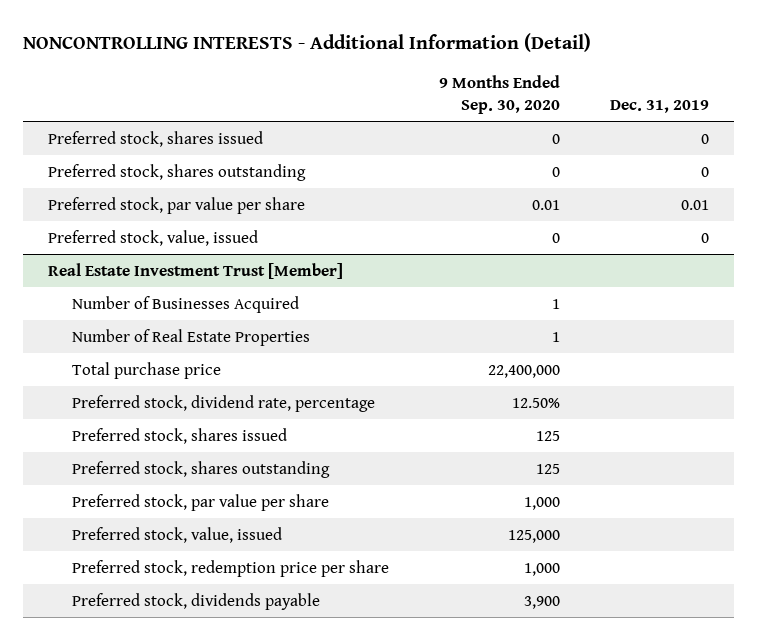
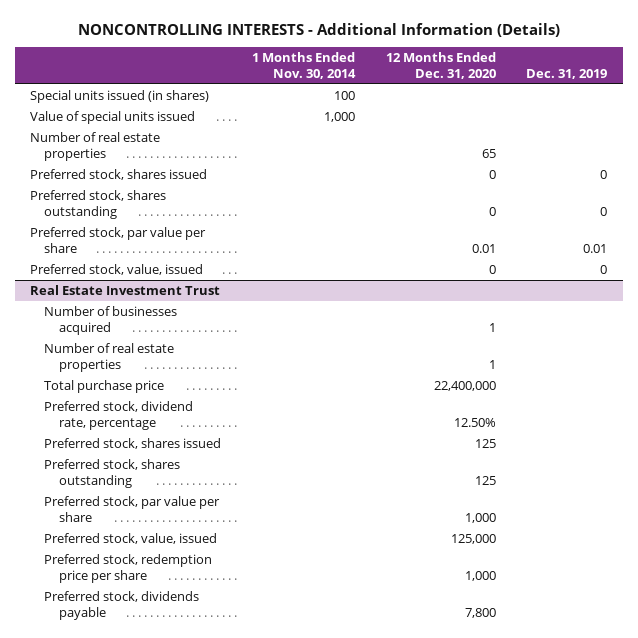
[23,33,592,53] NONCONTROLLING INTERESTS - Additional Information (Detail) -> [77,22,560,37] NONCONTROLLING INTERESTS - Additional Information (Details)
[439,75,561,114] 9 Months Ended Sep. 30, 2020 -> none
none -> [252,52,357,80] 1 Months Ended Nov. 30, 2014
none -> [385,52,496,80] 12 Months Ended Dec. 31, 2020
none -> [30,89,210,103] Special units issued (in shares)
none -> [30,110,196,124] Value of special units issued
none -> [30,131,161,161] Number of real estate properties
[47,262,343,279] Real Estate Investment Trust [Member] -> [30,284,221,295] Real Estate Investment Trust
[72,295,300,313] Number of Businesses Acquired -> [44,305,178,335] Number of businesses acquired
[72,328,311,346] Number of Real Estate Properties -> [44,342,175,372] Number of real estate properties

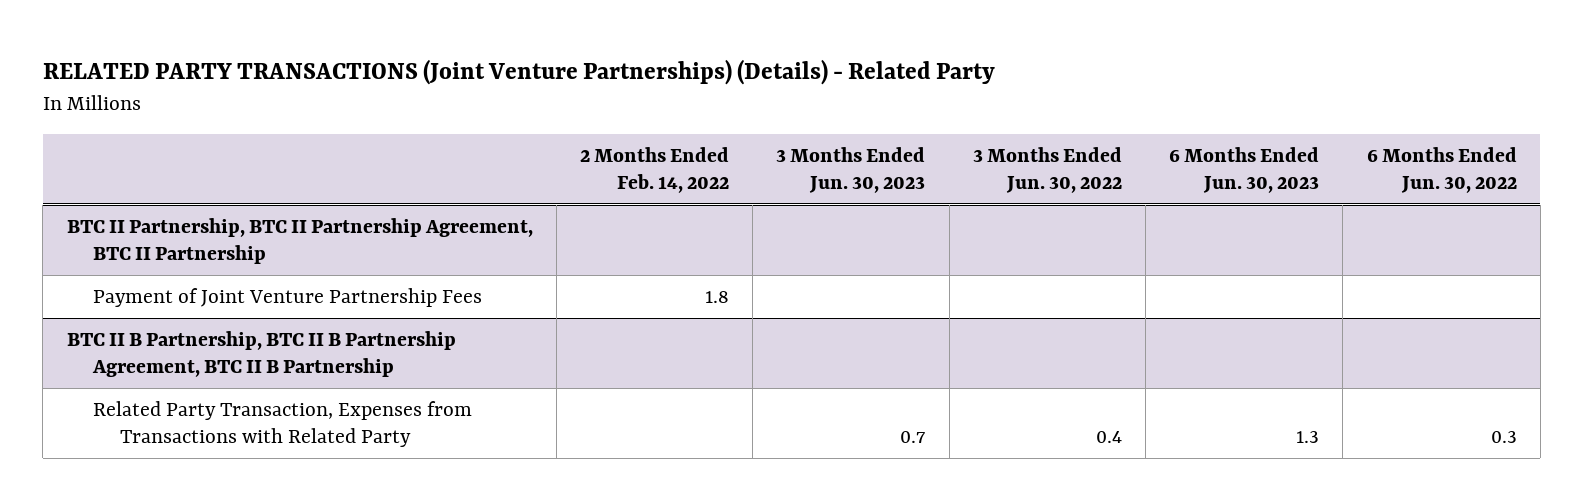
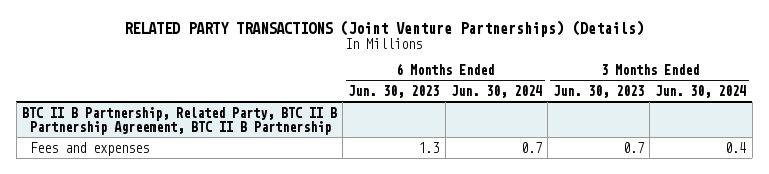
[42,59,995,86] RELATED PARTY TRANSACTIONS (Joint Venture Partnerships) (Details) - Related Party -> [124,19,645,37] RELATED PARTY TRANSACTIONS (Joint Venture Partnerships) (Details)
[580,146,730,194] 2 Months Ended Feb. 14, 2022 -> none
[972,146,1122,194] 3 Months Ended Jun. 30, 2022 -> none
[1366,146,1517,194] 6 Months Ended Jun. 30, 2022 -> none
none -> [450,85,542,99] Jun. 30, 2024
none -> [655,85,747,99] Jun. 30, 2024
[66,218,533,265] BTC II Partnership, BTC II Partnership Agreement, BTC II Partnership -> none
[93,288,483,308] Payment of Joint Venture Partnership Fees -> none
[66,331,456,378] BTC II B Partnership, BTC II B Partnership Agreement, BTC II B Partnership -> [22,106,338,135] BTC II B Partnership, Related Party, BTC II B Partnership Agreement, BTC II B Partnership
[93,401,473,448] Related Party Transaction, Expenses from Transactions with Related Party -> [29,141,149,156] Fees and expenses

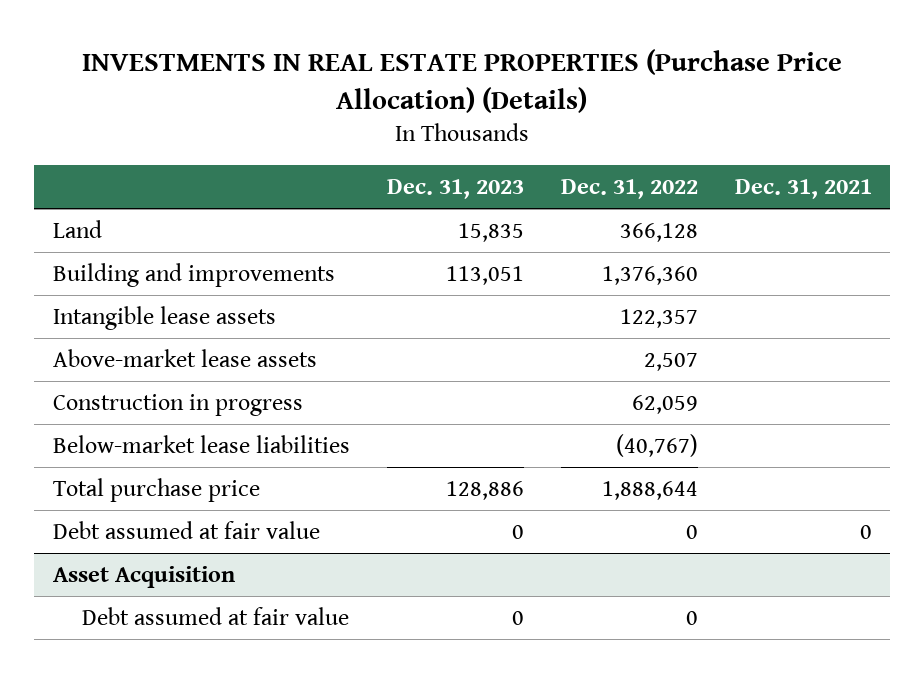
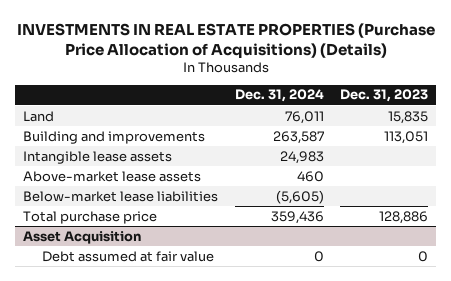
[82,49,843,113] INVESTMENTS IN REAL ESTATE PROPERTIES (Purchase Price Allocation) (Details) -> [16,22,435,58] INVESTMENTS IN REAL ESTATE PROPERTIES (Purchase Price Allocation of Acquisitions) (Details)
[560,179,698,200] Dec. 31, 2022 -> none
[734,179,872,200] Dec. 31, 2021 -> none
none -> [234,89,324,103] Dec. 31, 2024
[52,394,303,417] Construction in progress -> none
[52,521,320,540] Debt assumed at fair value -> none

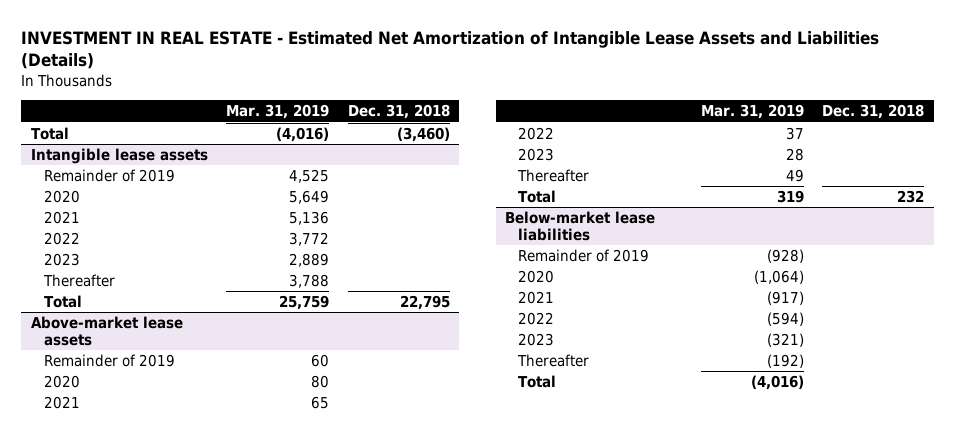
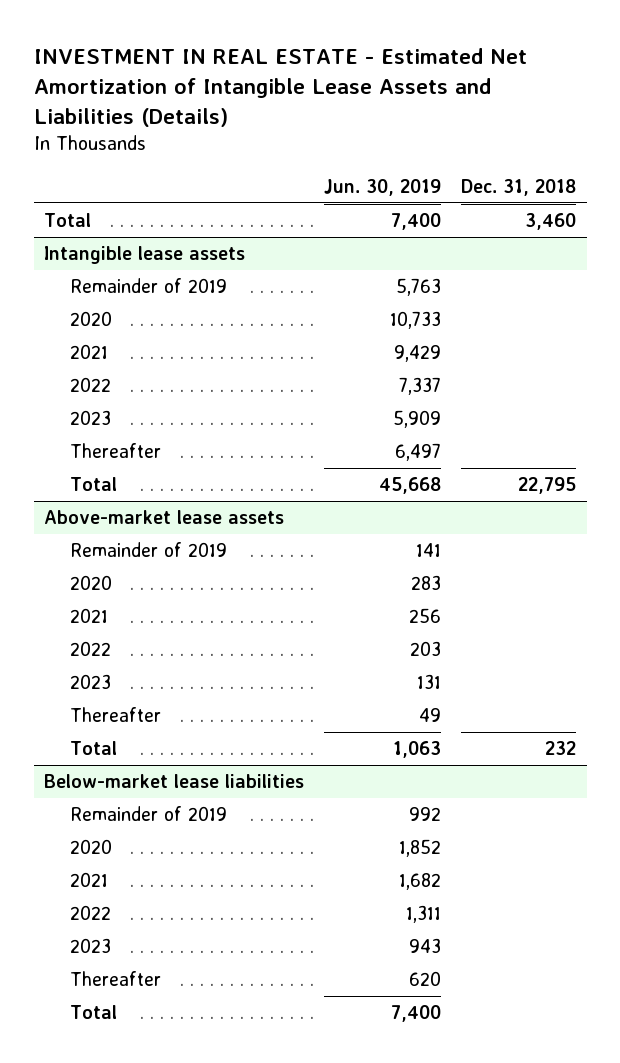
[226,104,330,120] Mar. 31, 2019 -> none
none -> [324,178,442,196] Jun. 30, 2019
[397,126,451,142] (3,460) -> [525,213,577,231] 3,460

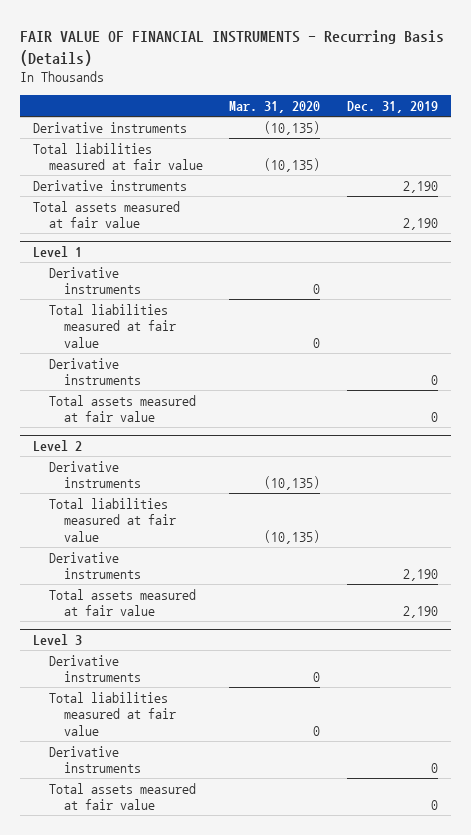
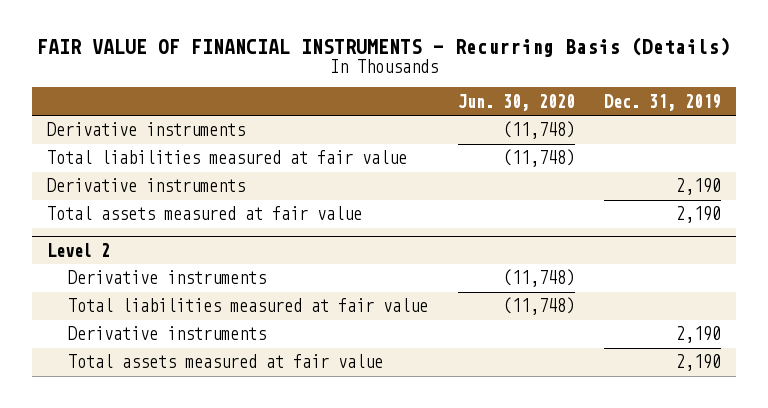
[229,100,321,113] Mar. 31, 2020 -> none
none -> [457,93,575,111] Jun. 30, 2020
[33,246,83,258] Level 1 -> none
[48,266,142,295] Derivative instruments -> none
[48,303,177,348] Total liabilities measured at fair value -> none
[48,357,142,386] Derivative instruments -> none
[48,394,196,423] Total assets measured at fair value -> none
[33,634,83,646] Level 3 -> none
[48,654,142,683] Derivative instruments -> none
[48,691,177,736] Total liabilities measured at fair value -> none
[48,745,142,774] Derivative instruments -> none
[48,782,196,811] Total assets measured at fair value -> none

